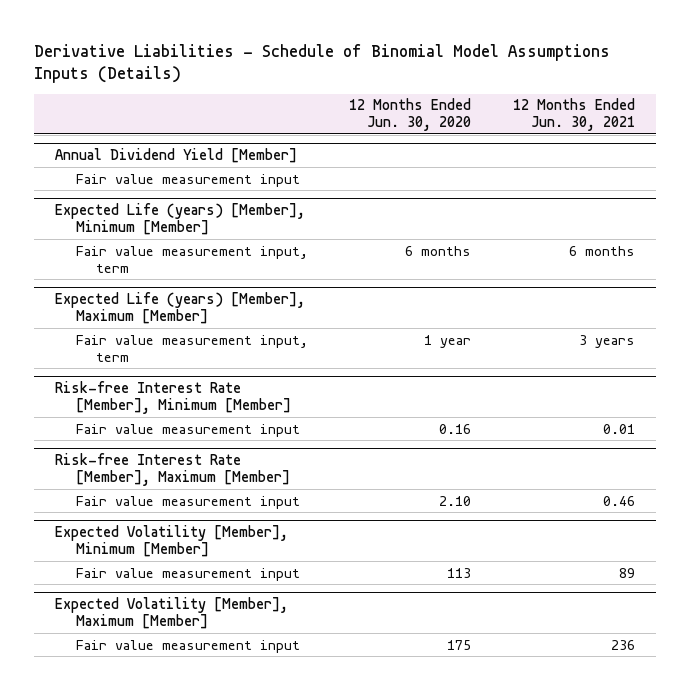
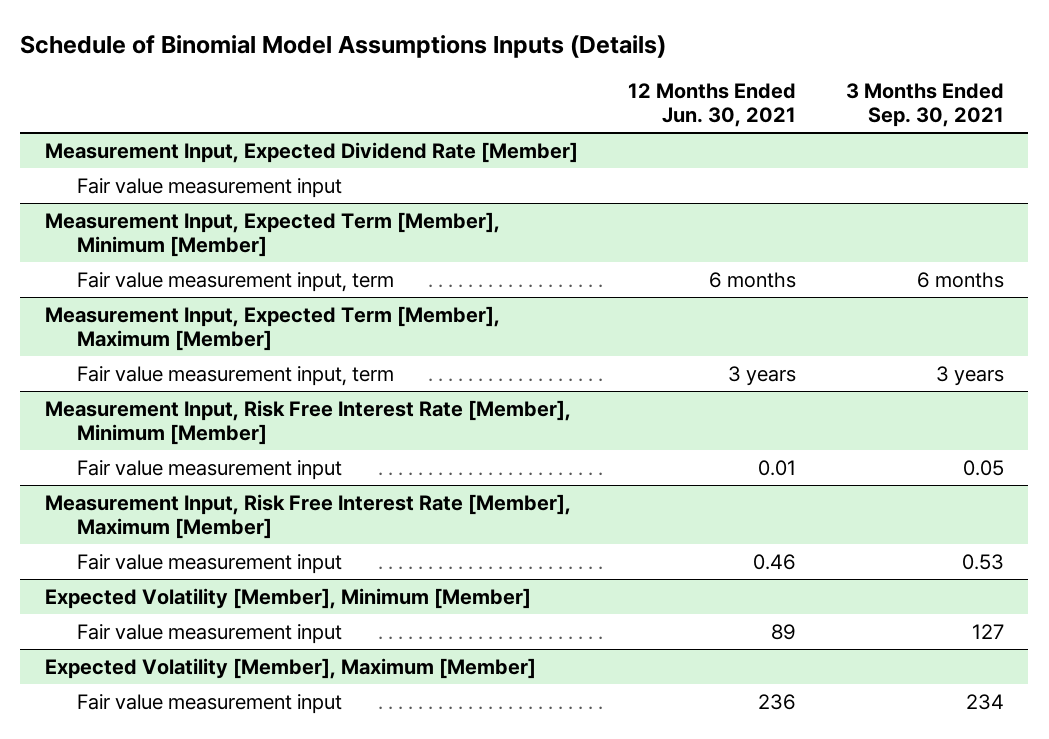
[34,43,611,84] Derivative Liabilities - Schedule of Binomial Model Assumptions Inputs (Details) -> [20,34,667,58] Schedule of Binomial Model Assumptions Inputs (Details)
[349,98,472,132] 12 Months Ended Jun. 30, 2020 -> none
none -> [845,83,1004,128] 3 Months Ended Sep. 30, 2021
[55,148,298,164] Annual Dividend Yield [Member] -> [45,141,579,163] Measurement Input, Expected Dividend Rate [Member]
[55,203,306,236] Expected Life (years) [Member], Minimum [Member] -> none
none -> [45,211,501,258] Measurement Input, Expected Term [Member], Minimum [Member]
[55,292,306,325] Expected Life (years) [Member], Maximum [Member] -> none
none -> [45,305,501,352] Measurement Input, Expected Term [Member], Maximum [Member]
[55,381,291,415] Risk-free Interest Rate [Member], Minimum [Member] -> [45,399,572,446] Measurement Input, Risk Free Interest Rate [Member], Minimum [Member]
[55,453,290,487] Risk-free Interest Rate [Member], Maximum [Member] -> [45,493,572,540] Measurement Input, Risk Free Interest Rate [Member], Maximum [Member]

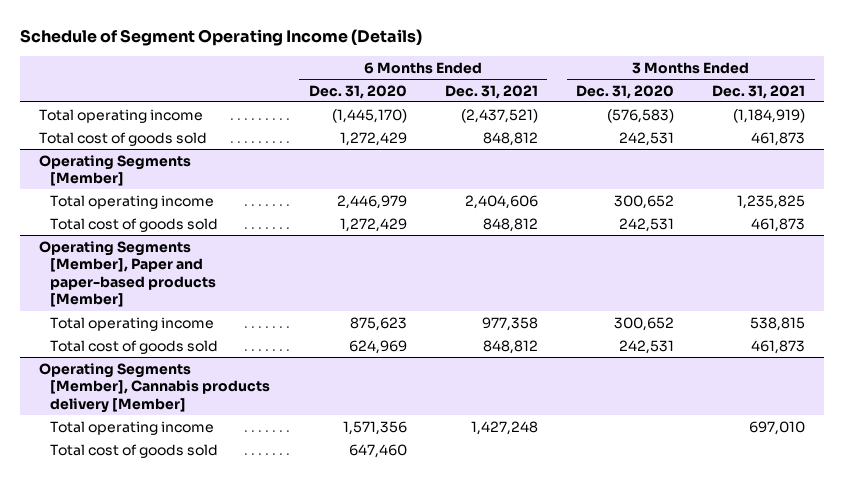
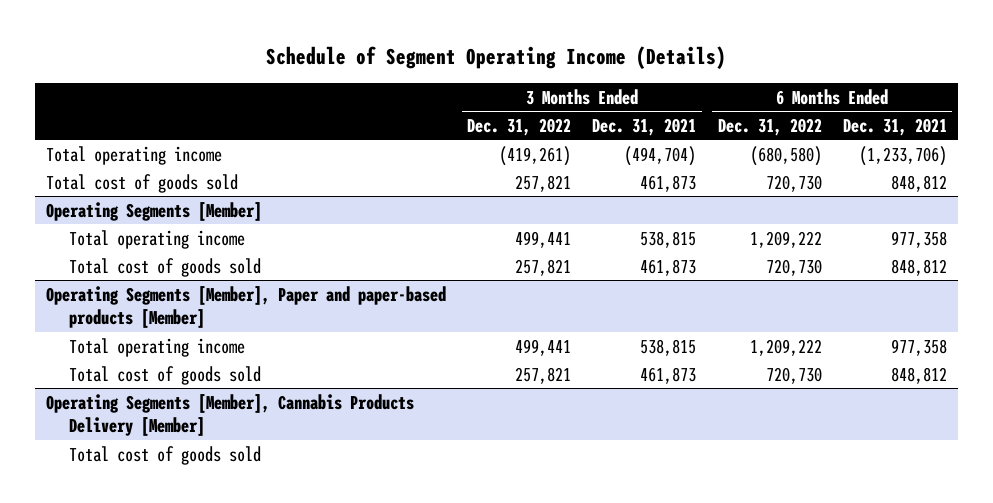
[308,84,407,99] Dec. 31, 2020 -> none
[576,84,675,99] Dec. 31, 2020 -> none
none -> [467,117,572,136] Dec. 31, 2022
none -> [717,117,822,136] Dec. 31, 2022
[460,108,538,123] (2,437,521) -> [859,145,948,166] (1,233,706)
[733,108,806,123] (1,184,919) -> [624,145,697,166] (494,704)
[464,194,538,209] 2,404,606 -> [891,230,948,248] 977,358
[737,194,806,209] 1,235,825 -> [640,230,697,248] 538,815
[50,420,215,435] Total operating income -> none
[39,362,271,413] Operating Segments [Member], Cannabis products delivery [Member] -> [45,393,414,437] Operating Segments [Member], Cannabis Products Delivery [Member]

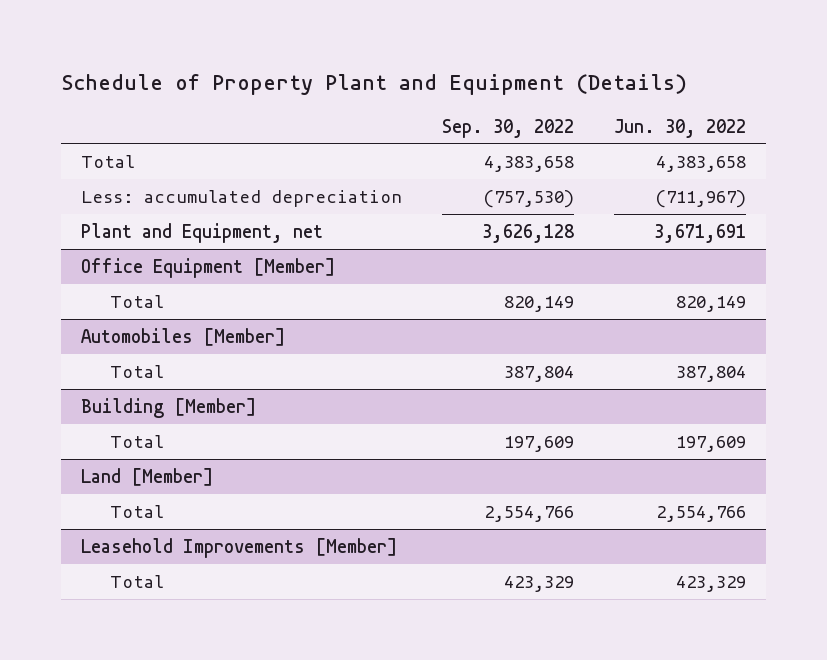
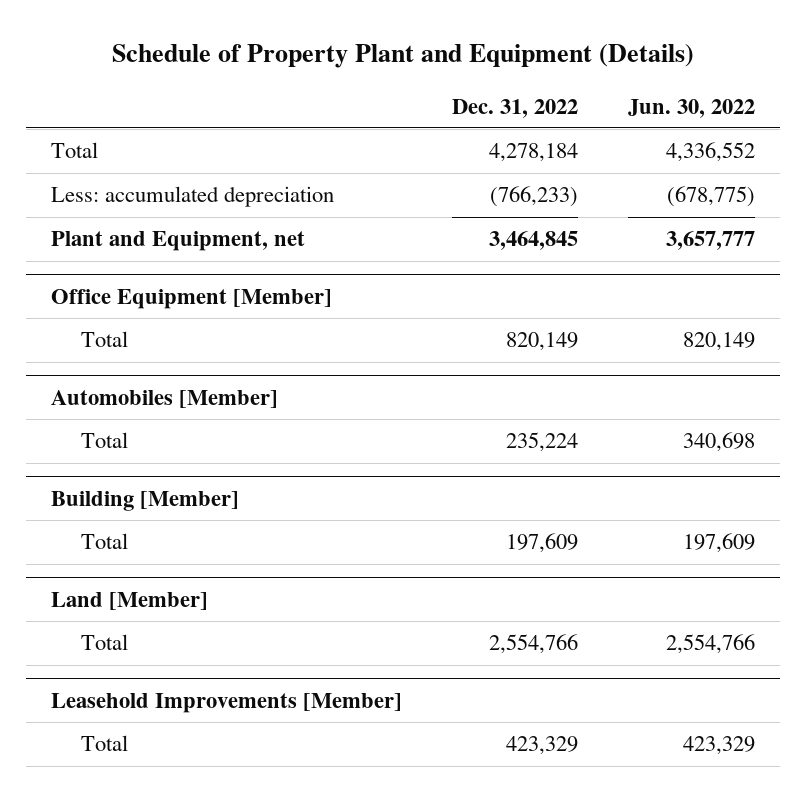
[441,118,574,138] Sep. 30, 2022 -> none
none -> [451,98,578,118] Dec. 31, 2022
[655,155,746,172] 4,383,658 -> [665,142,755,163] 4,336,552
[654,189,746,208] (711,967) -> [666,186,755,208] (678,775)
[653,223,746,243] 3,671,691 -> [665,231,755,251] 3,657,777
[675,365,746,382] 387,804 -> [682,432,755,453] 340,698

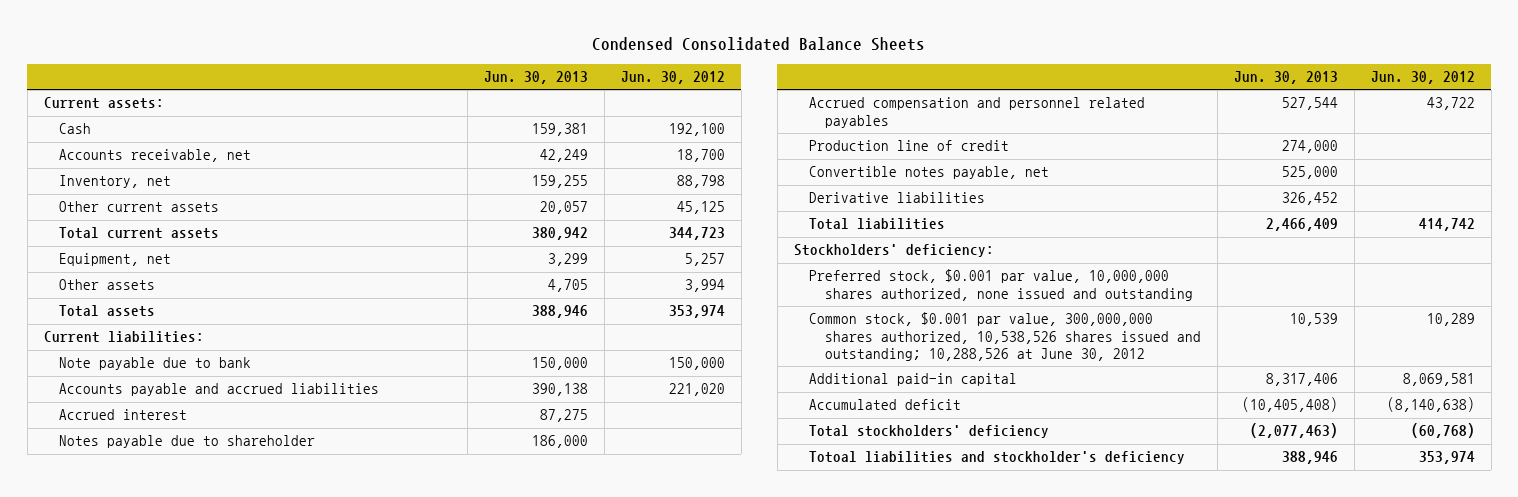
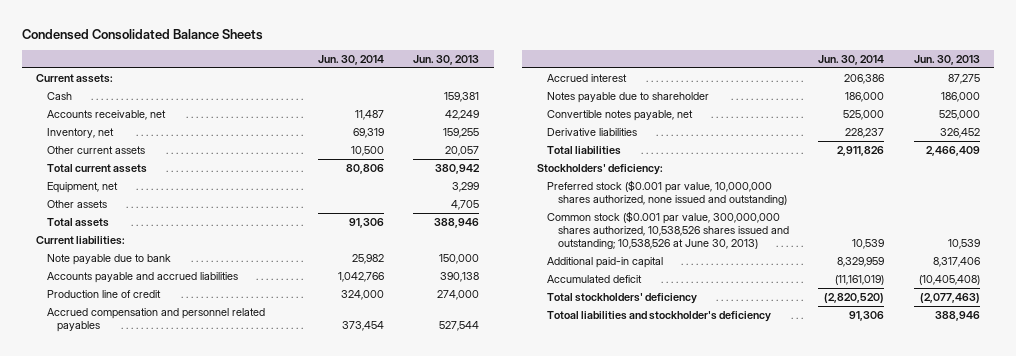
[620,70,725,84] Jun. 30, 2012 -> none
none -> [317,55,384,66] Jun. 30, 2014
[809,140,1010,152] Production line of credit -> [46,289,161,298] Production line of credit
[809,97,1146,128] Accrued compensation and personnel related payables -> [46,307,265,333] Accrued compensation and personnel related payables
[809,269,1193,301] Preferred stock, $0.001 par value, 10,000,000 shares authorized, none issued and outstanding -> [547,179,787,206] Preferred stock ($0.001 par value, 10,000,000 shares authorized, none issued and outstanding)
[809,312,1201,361] Common stock, $0.001 par value, 300,000,000 shares authorized, 10,538,526 shares issued and outstanding; 10,288,526 at June 30, 2012 -> [547,210,789,250] Common stock ($0.001 par value, 300,000,000 shares authorized, 10,538,526 shares issued and outstanding; 10,538,526 at June 30, 2013)

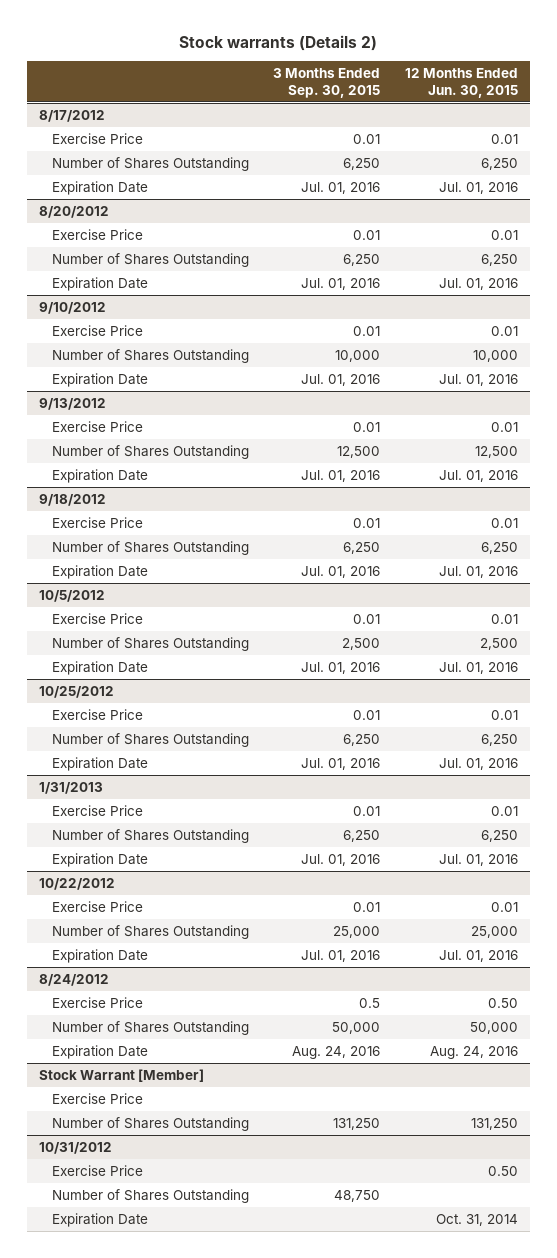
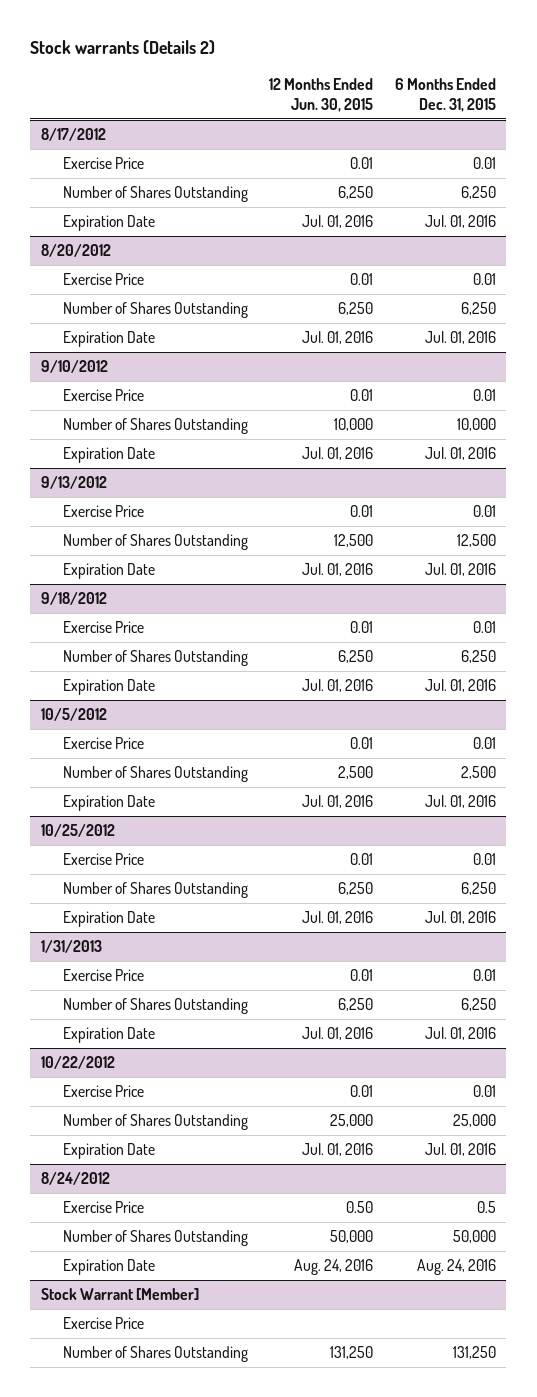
[273,68,381,98] 3 Months Ended Sep. 30, 2015 -> none
none -> [394,77,496,112] 6 Months Ended Dec. 31, 2015
[38,1141,112,1154] 10/31/2012 -> none
[51,1164,143,1176] Exercise Price -> none
[51,1188,249,1203] Number of Shares Outstanding -> none
[51,1212,148,1227] Expiration Date -> none

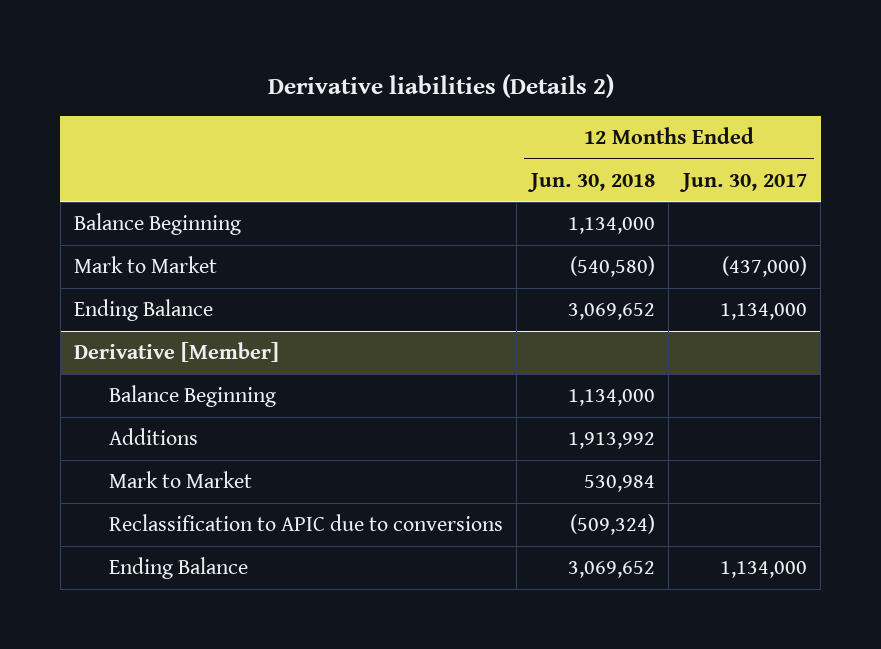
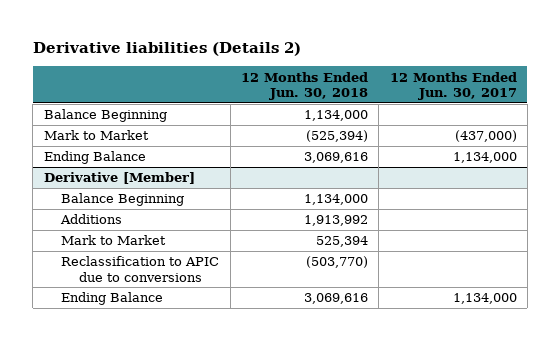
[569,256,655,278] (540,580) -> [306,130,369,143] (525,394)
[567,303,655,321] 3,069,652 -> [304,152,369,164] 3,069,616
[583,475,655,493] 530,984 -> [316,236,369,248] 525,394
[569,514,655,536] (509,324) -> [306,256,369,269] (503,770)
[567,561,655,579] 3,069,652 -> [304,293,369,305] 3,069,616

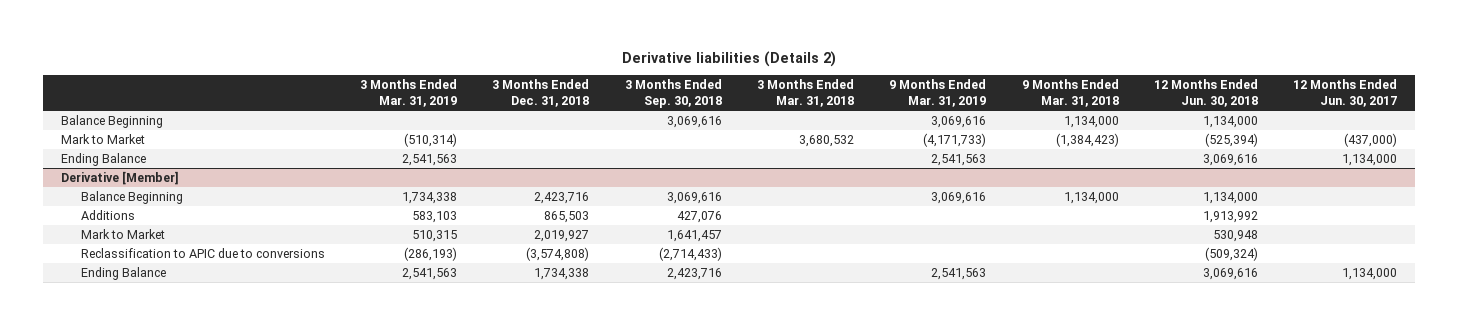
none -> [360,79,458,107] 3 Months Ended Mar. 31, 2019
none -> [492,79,590,107] 3 Months Ended Dec. 31, 2018
none -> [624,79,722,108] 3 Months Ended Sep. 30, 2018
none -> [756,79,854,107] 3 Months Ended Mar. 31, 2018
none -> [889,79,987,107] 9 Months Ended Mar. 31, 2019
none -> [1021,79,1119,107] 9 Months Ended Mar. 31, 2018
[316,236,369,248] 525,394 -> [1212,230,1258,243] 530,948
[306,256,369,269] (503,770) -> [1204,247,1258,262] (509,324)

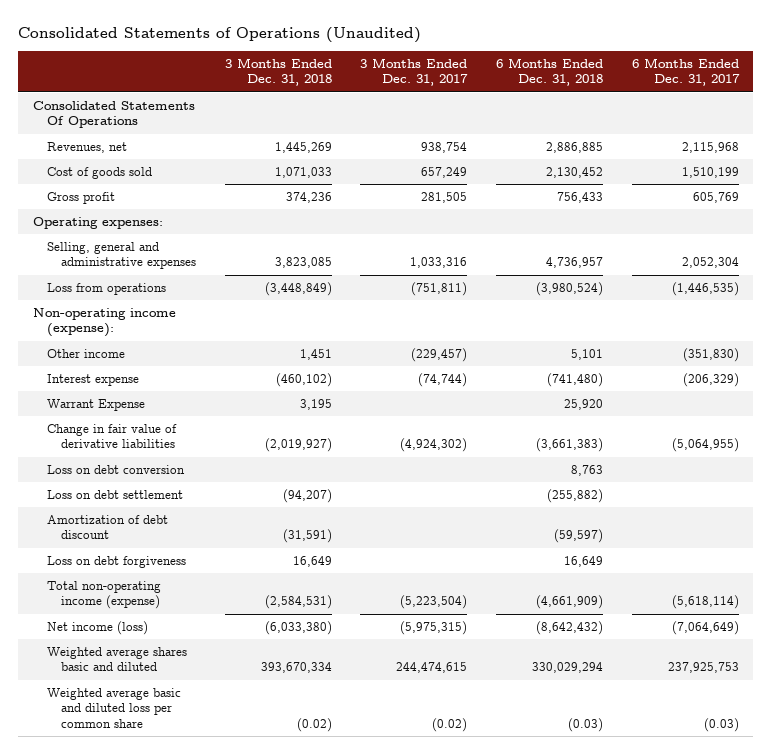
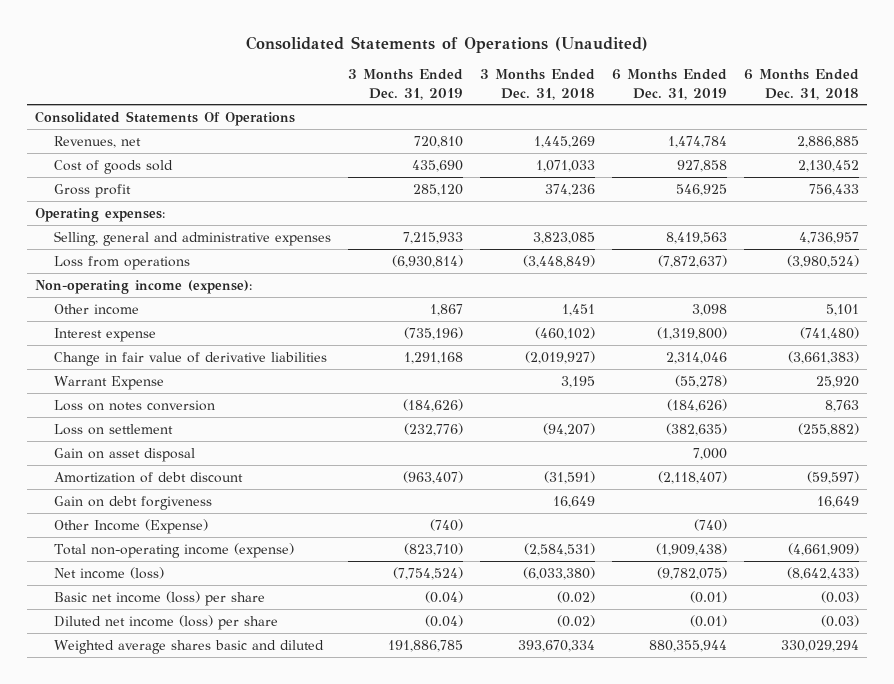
[360,57,469,87] 3 Months Ended Dec. 31, 2017 -> none
[632,57,741,87] 6 Months Ended Dec. 31, 2017 -> none
none -> [348,69,464,100] 3 Months Ended Dec. 31, 2019
none -> [611,69,727,100] 6 Months Ended Dec. 31, 2019
[46,398,145,411] Warrant Expense -> [54,375,165,390] Warrant Expense
[46,464,185,474] Loss on debt conversion -> [54,399,216,411] Loss on notes conversion
[46,489,183,499] Loss on debt settlement -> [54,423,174,435] Loss on settlement
none -> [54,447,196,462] Gain on asset disposal
[46,555,186,568] Loss on debt forgiveness -> [54,495,213,510] Gain on debt forgiveness
none -> [54,518,209,534] Other Income (Expense)
[536,620,604,635] (8,642,432) -> [786,566,859,580] (8,642,433)
none -> [54,590,266,606] Basic net income (loss) per share
none -> [54,614,279,630] Diluted net income (loss) per share
[46,687,181,728] Weighted average basic and diluted loss per common share -> none

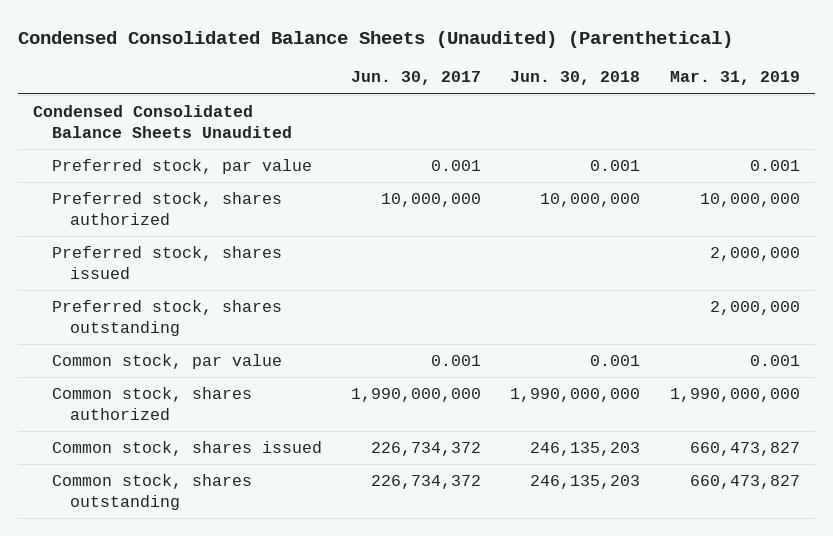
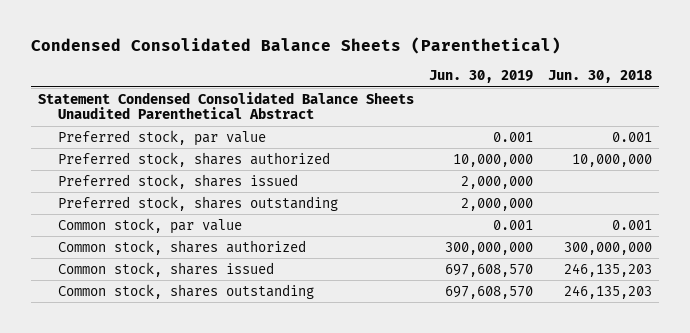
[18,30,734,48] Condensed Consolidated Balance Sheets (Unaudited) (Parenthetical) -> [30,37,561,55] Condensed Consolidated Balance Sheets (Parenthetical)
[350,71,481,86] Jun. 30, 2017 -> none
[669,71,800,86] Mar. 31, 2019 -> none
none -> [428,70,533,84] Jun. 30, 2019
[33,105,292,139] Condensed Consolidated Balance Sheets Unaudited -> [37,91,414,120] Statement Condensed Consolidated Balance Sheets Unaudited Parenthetical Abstract
[510,388,641,403] 1,990,000,000 -> [563,241,652,255] 300,000,000

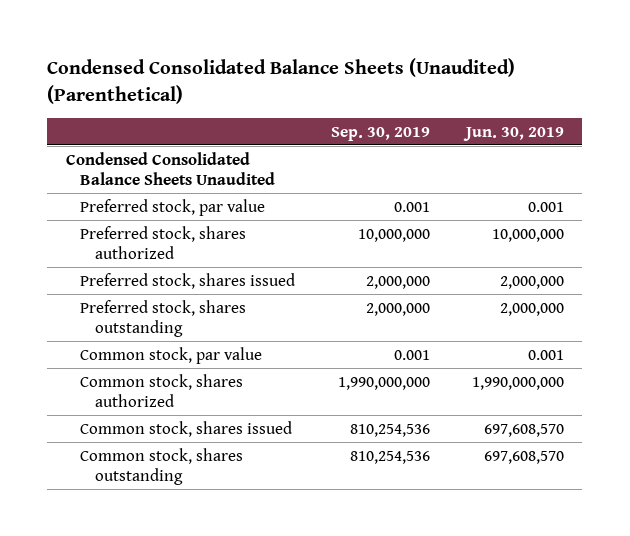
[30,37,561,55] Condensed Consolidated Balance Sheets (Parenthetical) -> [47,58,516,104] Condensed Consolidated Balance Sheets (Unaudited) (Parenthetical)
[547,70,652,84] Jun. 30, 2018 -> none
none -> [331,126,431,141] Sep. 30, 2019
[37,91,414,120] Statement Condensed Consolidated Balance Sheets Unaudited Parenthetical Abstract -> [65,151,276,185] Condensed Consolidated Balance Sheets Unaudited
[444,241,533,255] 300,000,000 -> [472,376,565,390] 1,990,000,000

